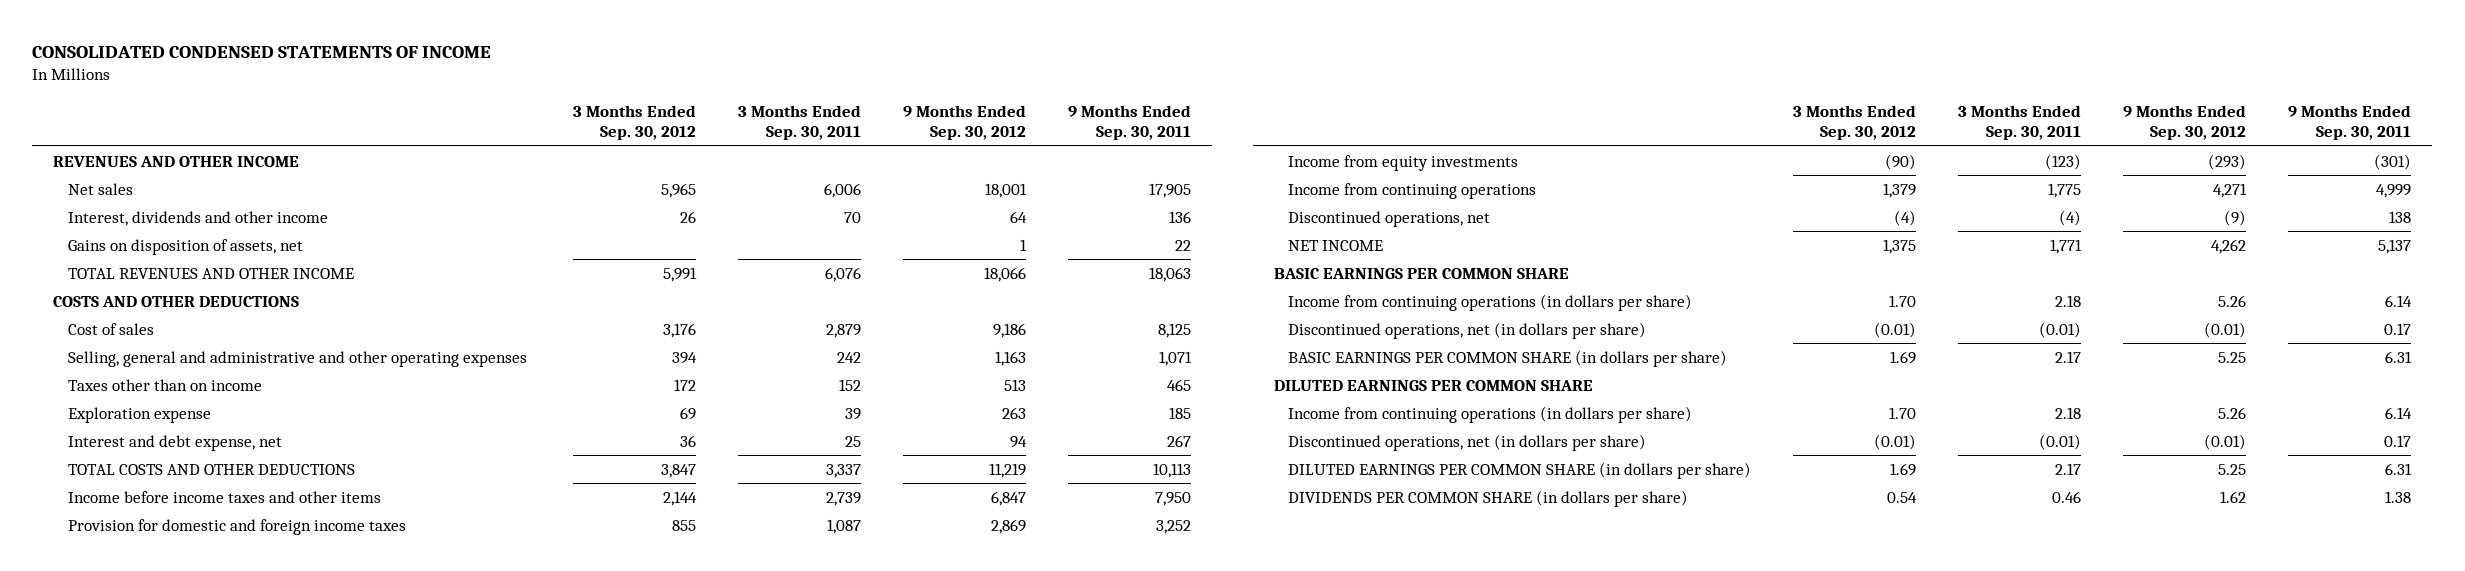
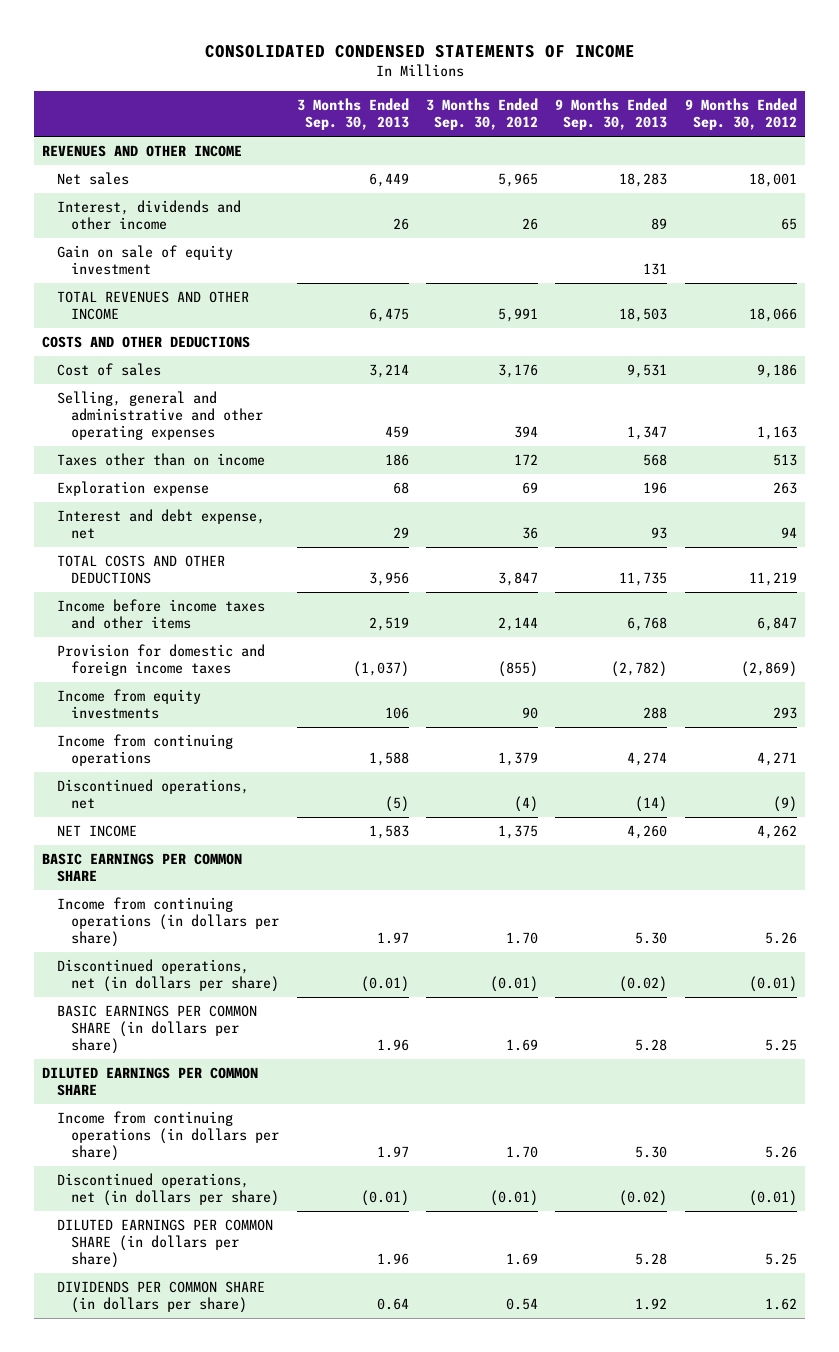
[737,104,861,140] 3 Months Ended Sep. 30, 2011 -> none
[1067,104,1191,140] 9 Months Ended Sep. 30, 2011 -> none
none -> [296,98,409,131] 3 Months Ended Sep. 30, 2013
none -> [555,98,668,131] 9 Months Ended Sep. 30, 2013
[67,238,303,255] Gains on disposition of assets, net -> none
[1009,210,1027,223] 64 -> [780,218,797,231] 65
none -> [56,245,233,276] Gain on sale of equity investment
[671,519,696,531] 855 -> [498,661,539,678] (855)
[990,518,1026,534] 2,869 -> [740,661,797,678] (2,869)
[1885,153,1917,170] (90) -> [522,707,539,720] 90
[2208,153,2247,170] (293) -> [772,707,797,720] 293

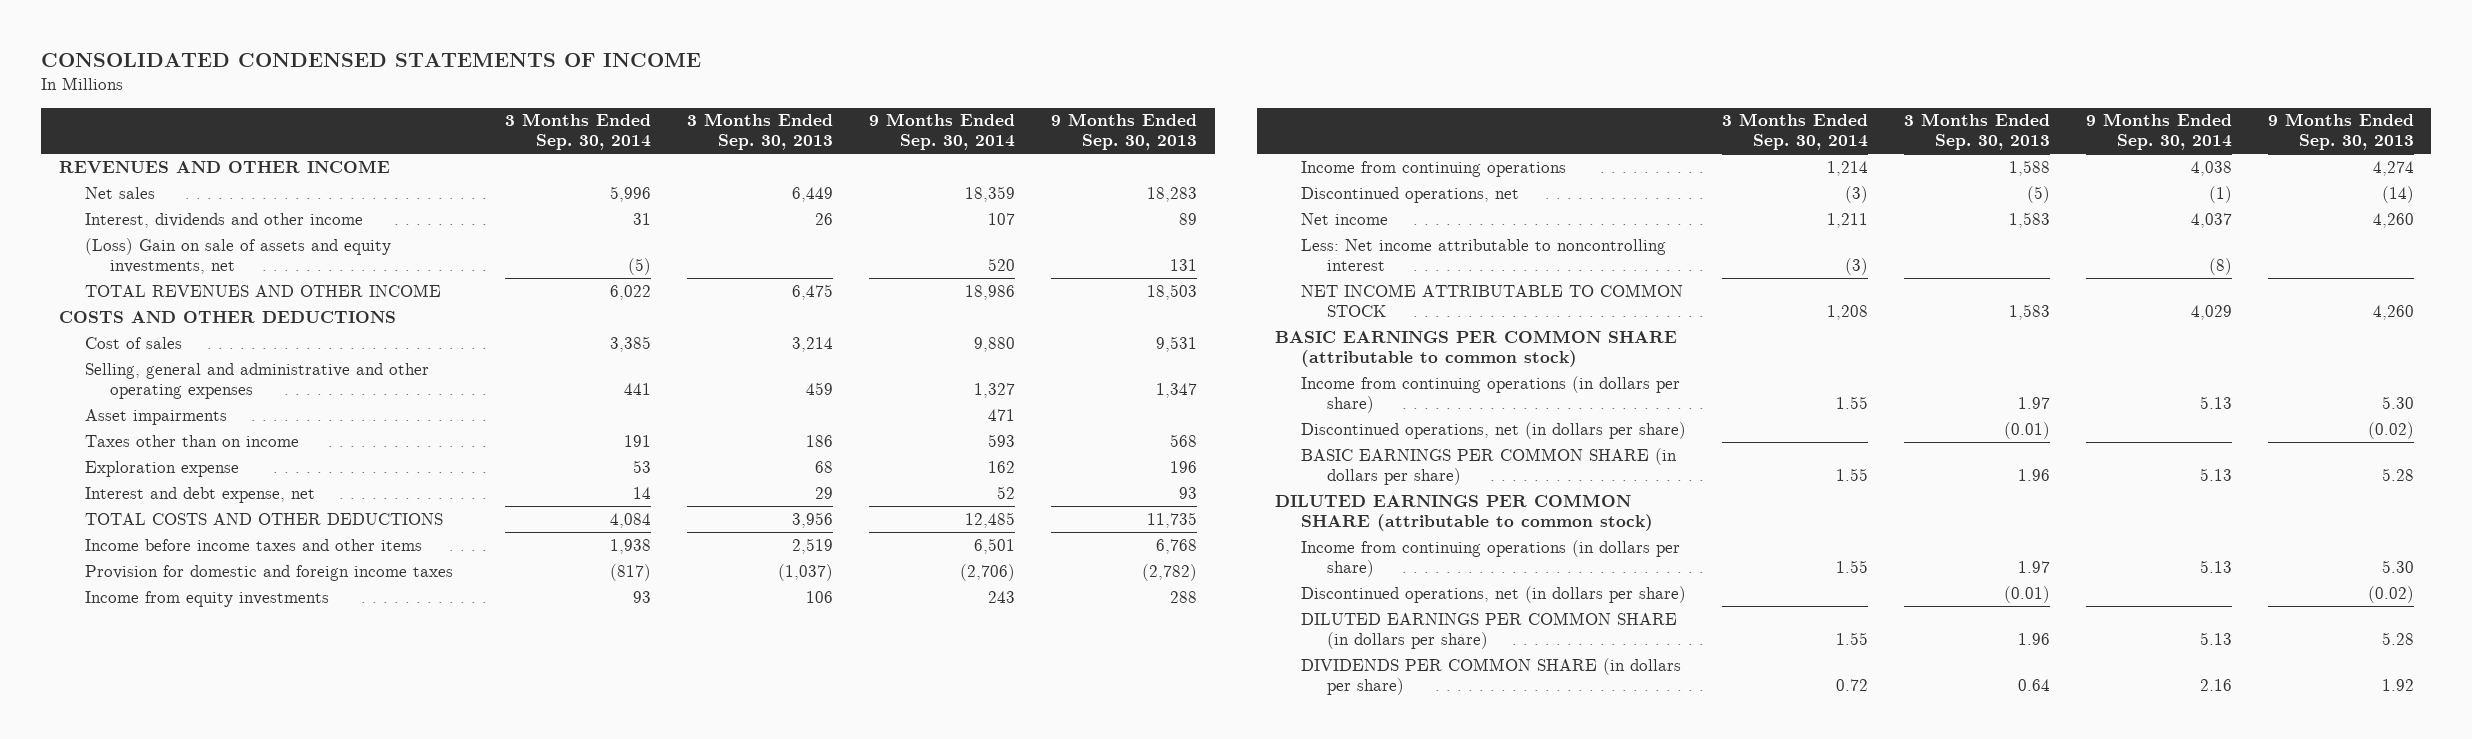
[426,98,539,131] 3 Months Ended Sep. 30, 2012 -> none
[684,98,797,131] 9 Months Ended Sep. 30, 2012 -> none
none -> [505,113,652,151] 3 Months Ended Sep. 30, 2014
none -> [869,113,1016,151] 9 Months Ended Sep. 30, 2014
[56,245,233,276] Gain on sale of equity investment -> [84,237,391,274] (Loss) Gain on sale of assets and equity investments, net
none -> [84,408,227,425] Asset impairments
none -> [1301,212,1389,225] Net income
none -> [1301,238,1667,271] Less: Net income attributable to noncontrolling interest
[56,825,137,838] NET INCOME -> [1301,283,1684,317] NET INCOME ATTRIBUTABLE TO COMMON STOCK
[42,853,243,883] BASIC EARNINGS PER COMMON SHARE -> [1275,329,1678,367] BASIC EARNINGS PER COMMON SHARE (attributable to common stock)
[42,1067,259,1097] DILUTED EARNINGS PER COMMON SHARE -> [1275,493,1654,531] DILUTED EARNINGS PER COMMON SHARE (attributable to common stock)

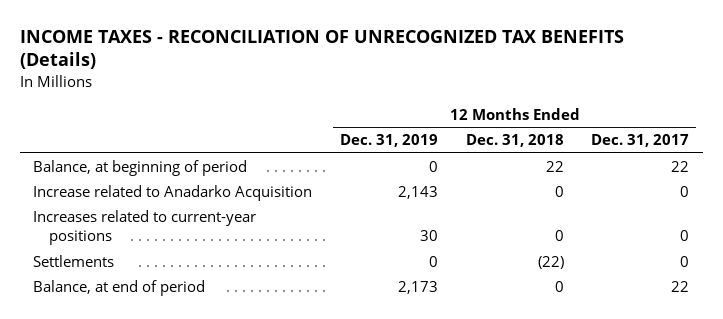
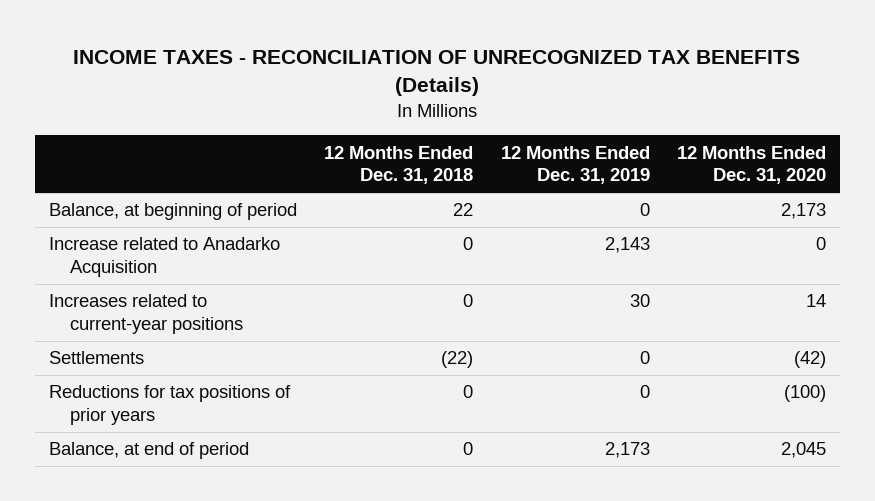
[591,134,690,148] Dec. 31, 2017 -> none
none -> [676,145,826,185] 12 Months Ended Dec. 31, 2020
none -> [49,385,292,426] Reductions for tax positions of prior years

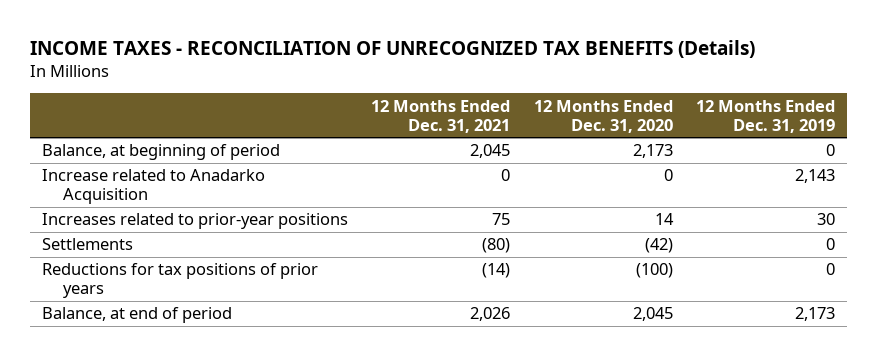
[324,145,474,185] 12 Months Ended Dec. 31, 2018 -> none
none -> [371,99,511,133] 12 Months Ended Dec. 31, 2021
[49,294,243,335] Increases related to current-year positions -> [41,213,348,230] Increases related to prior-year positions

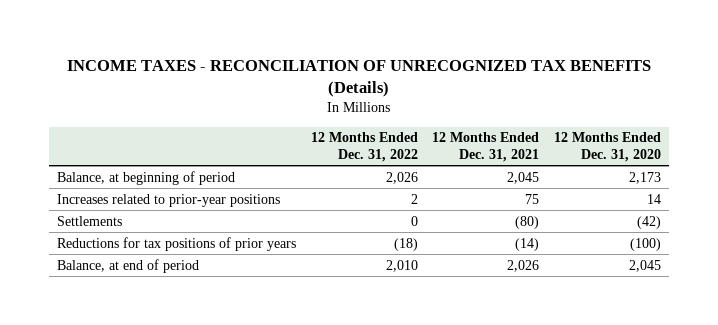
[696,99,836,133] 12 Months Ended Dec. 31, 2019 -> none
none -> [310,132,418,162] 12 Months Ended Dec. 31, 2022
[41,169,265,205] Increase related to Anadarko Acquisition -> none

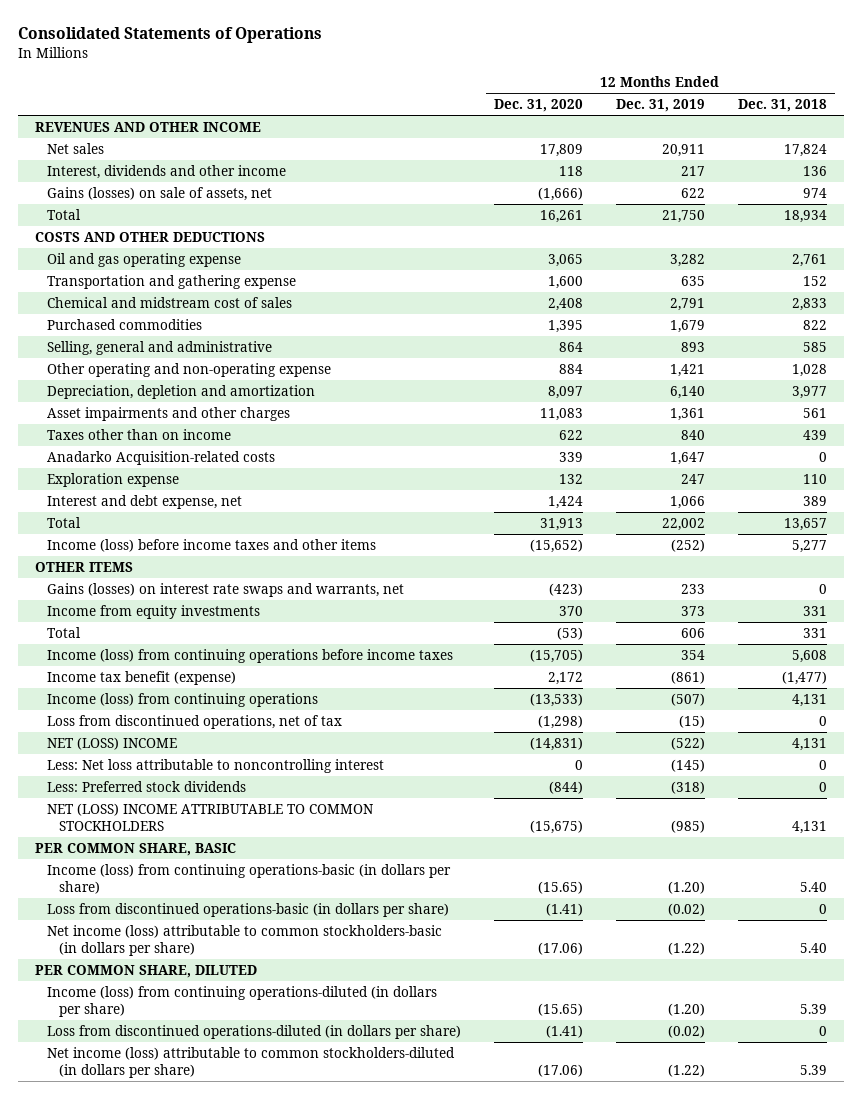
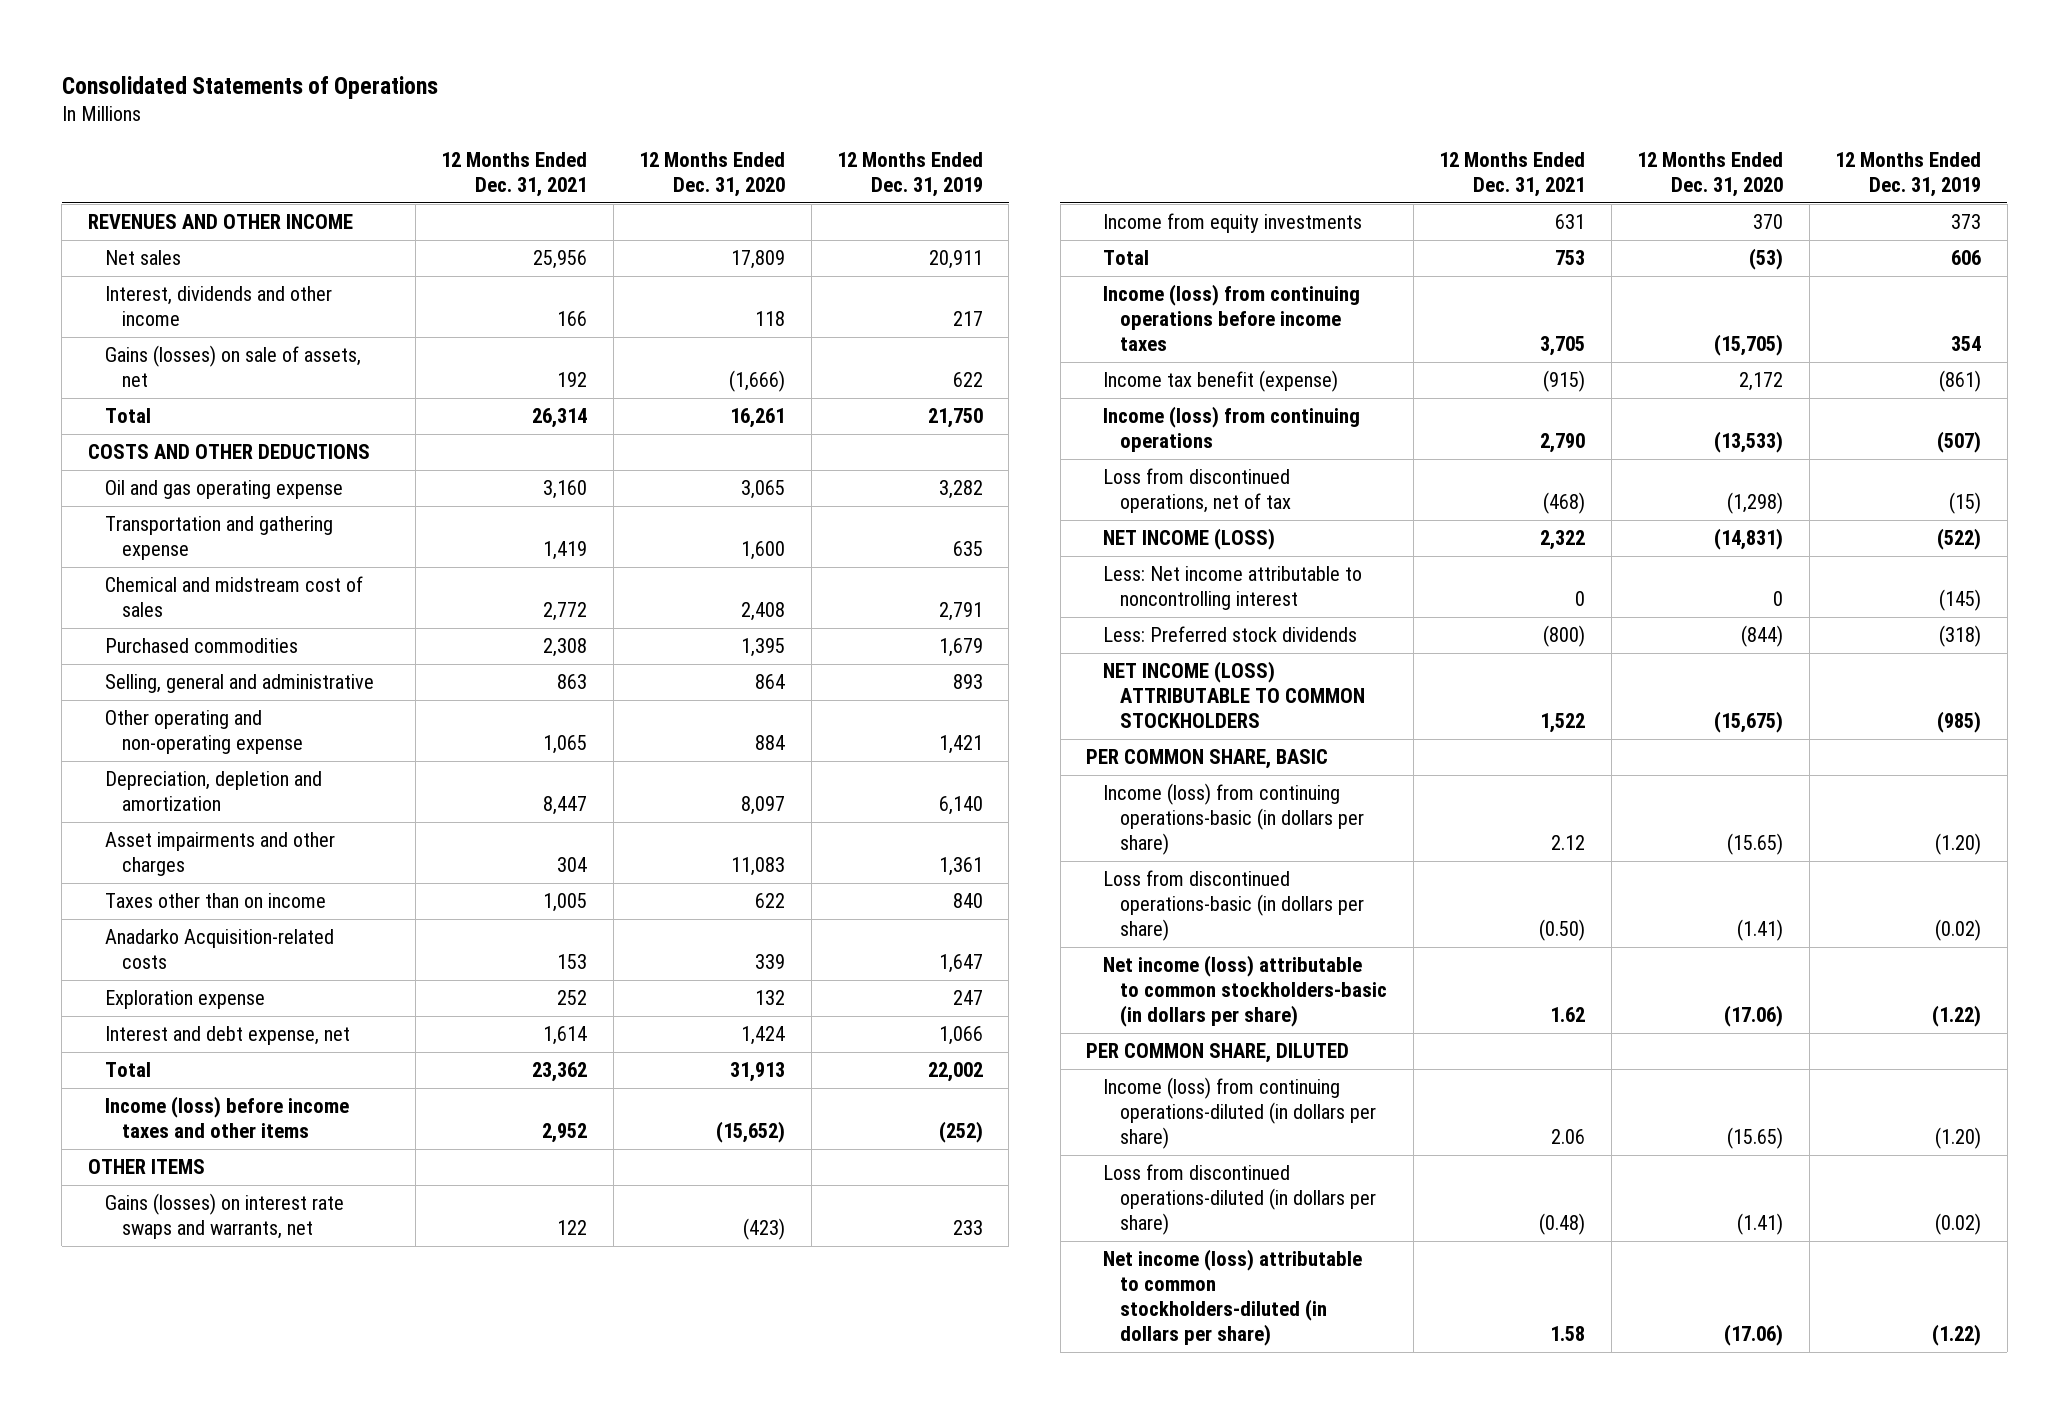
[737,99,827,113] Dec. 31, 2018 -> none
none -> [441,152,588,198] 12 Months Ended Dec. 31, 2021
[46,736,177,750] NET (LOSS) INCOME -> [1103,528,1276,551] NET INCOME (LOSS)
[46,758,384,773] Less: Net loss attributable to noncontrolling interest -> [1103,566,1363,611] Less: Net income attributable to noncontrolling interest
[46,802,373,831] NET (LOSS) INCOME ATTRIBUTABLE TO COMMON STOCKHOLDERS -> [1103,661,1366,729] NET INCOME (LOSS) ATTRIBUTABLE TO COMMON STOCKHOLDERS

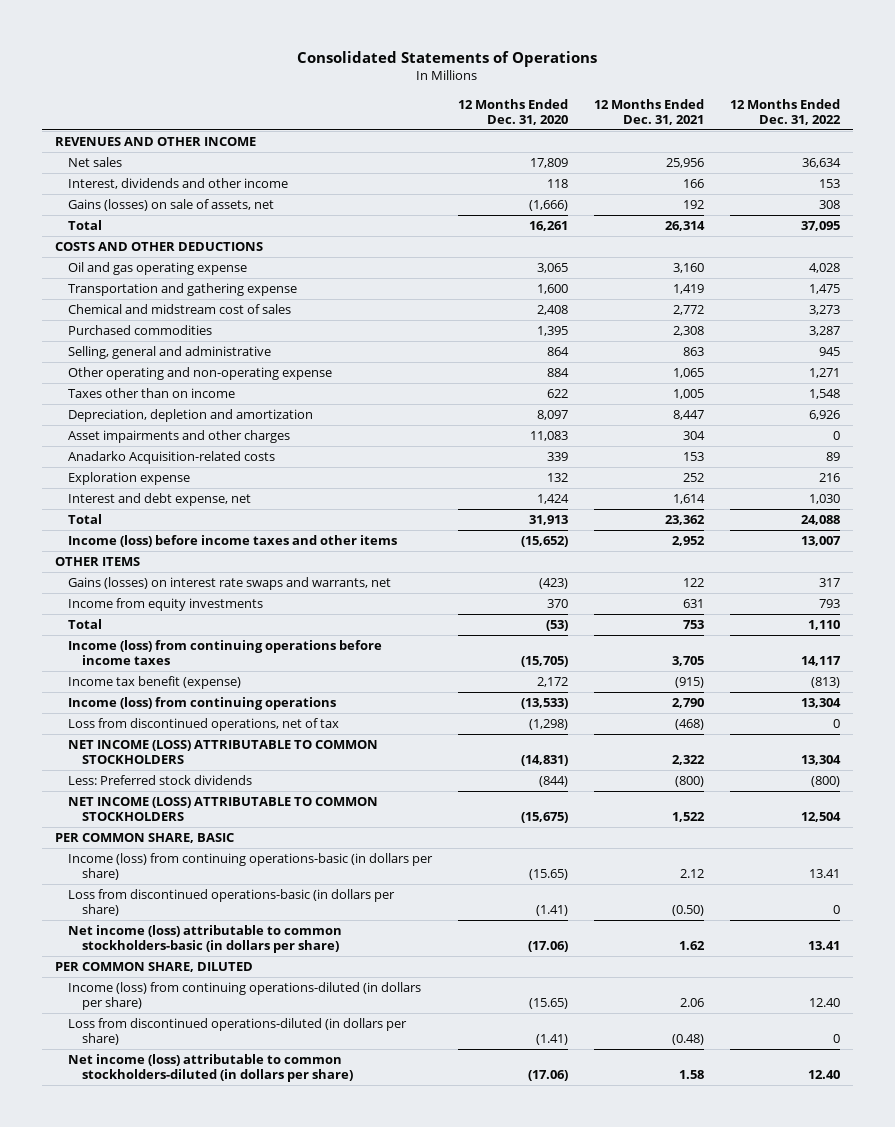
[836,152,983,198] 12 Months Ended Dec. 31, 2019 -> none
none -> [729,98,841,125] 12 Months Ended Dec. 31, 2022
[104,893,326,909] Taxes other than on income -> [68,388,236,399] Taxes other than on income
[1103,566,1363,611] Less: Net income attributable to noncontrolling interest -> none
[1103,528,1276,551] NET INCOME (LOSS) -> [68,740,379,765] NET INCOME (LOSS) ATTRIBUTABLE TO COMMON STOCKHOLDERS

